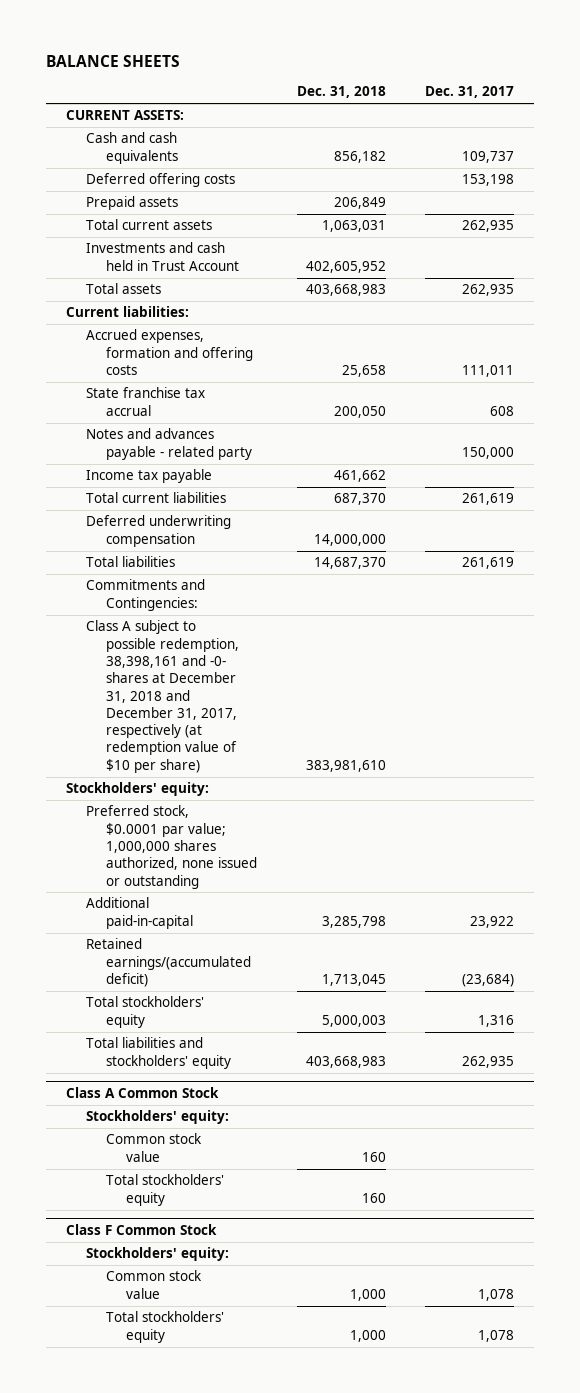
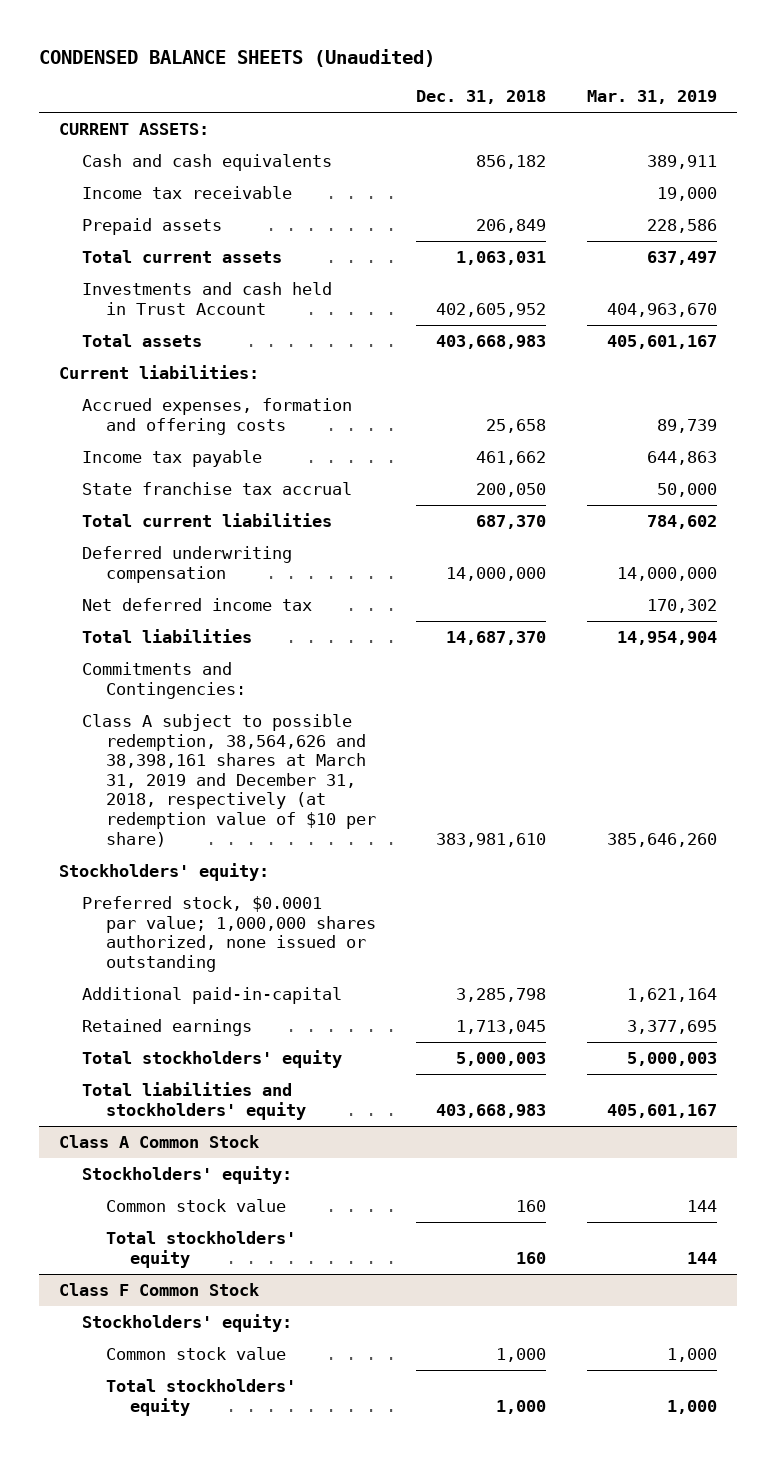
[46,54,181,67] BALANCE SHEETS -> [38,49,435,68] CONDENSED BALANCE SHEETS (Unaudited)
[425,86,515,99] Dec. 31, 2017 -> none
none -> [586,90,717,105] Mar. 31, 2019
[86,173,236,188] Deferred offering costs -> none
none -> [82,185,293,199] Income tax receivable
[86,428,253,460] Notes and advances payable - related party -> none
[86,387,206,416] State franchise tax accrual -> [82,481,353,495] State franchise tax accrual
none -> [82,597,313,611] Net deferred income tax
[86,620,240,773] Class A subject to possible redemption, 38,398,161 and -0- shares at December 31, 2018 and December 31, 2017, respectively (at redemption value of $10 per share) -> [82,713,377,847] Class A subject to possible redemption, 38,564,626 and 38,398,161 shares at March 31, 2019 and December 31, 2018, respectively (at redemption value of $10 per share)
[86,938,252,988] Retained earnings/(accumulated deficit) -> [82,1018,253,1036] Retained earnings

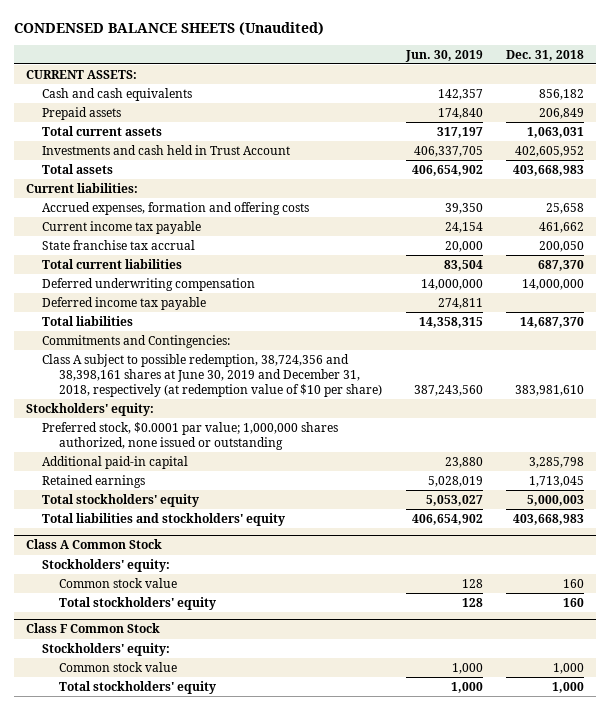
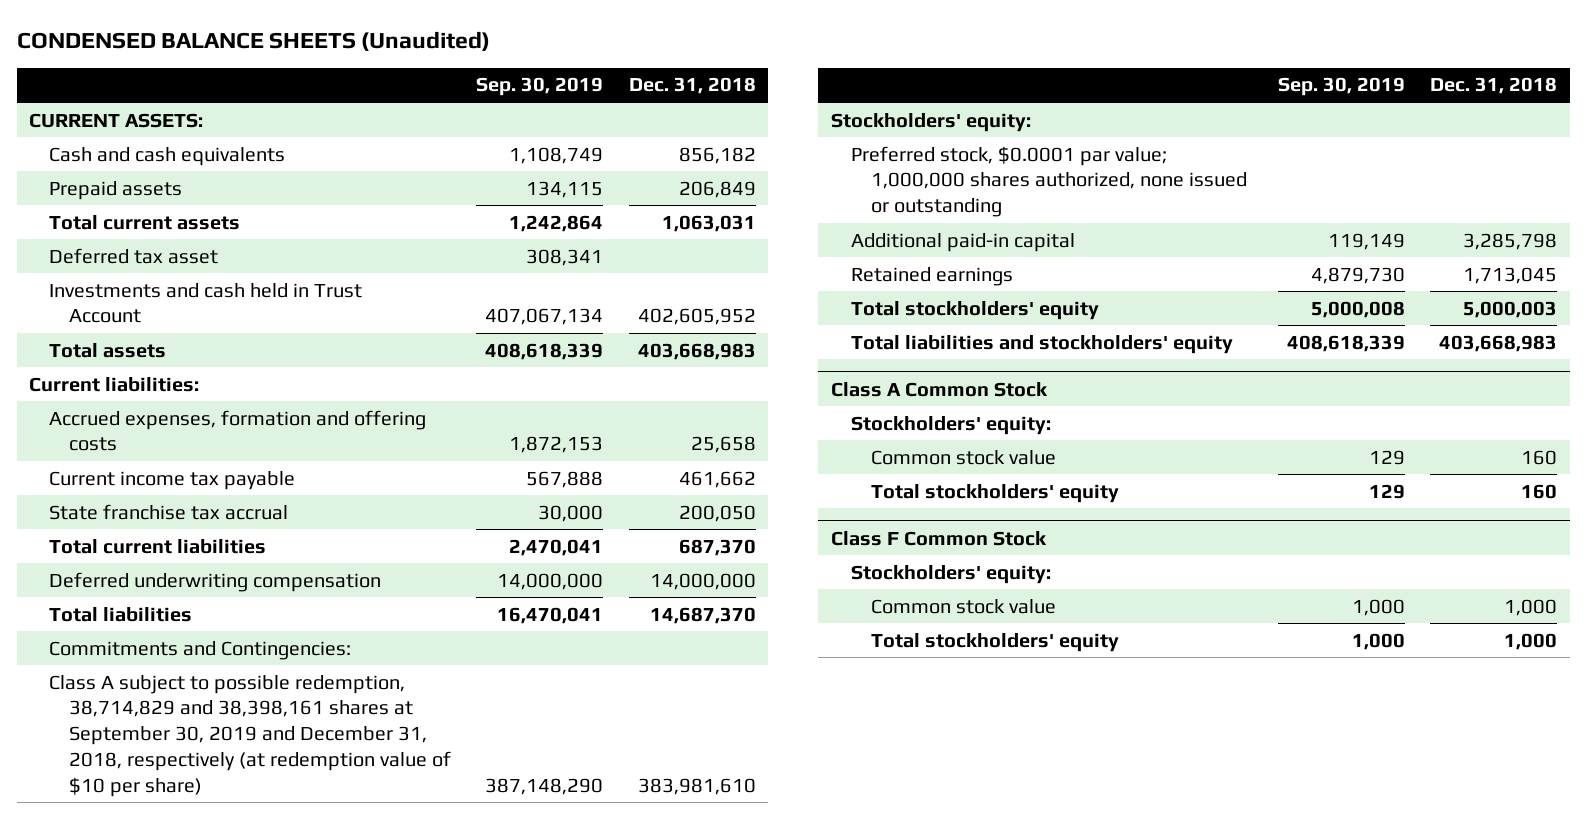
[404,49,483,62] Jun. 30, 2019 -> none
none -> [476,77,604,97] Sep. 30, 2019
none -> [49,247,219,264] Deferred tax asset
[42,296,207,310] Deferred income tax payable -> none
[42,353,383,397] Class A subject to possible redemption, 38,724,356 and 38,398,161 shares at June 30, 2019 and December 31, 2018, respectively (at redemption value of $10 per share) -> [49,674,452,797] Class A subject to possible redemption, 38,714,829 and 38,398,161 shares at September 30, 2019 and December 31, 2018, respectively (at redemption value of $10 per share)

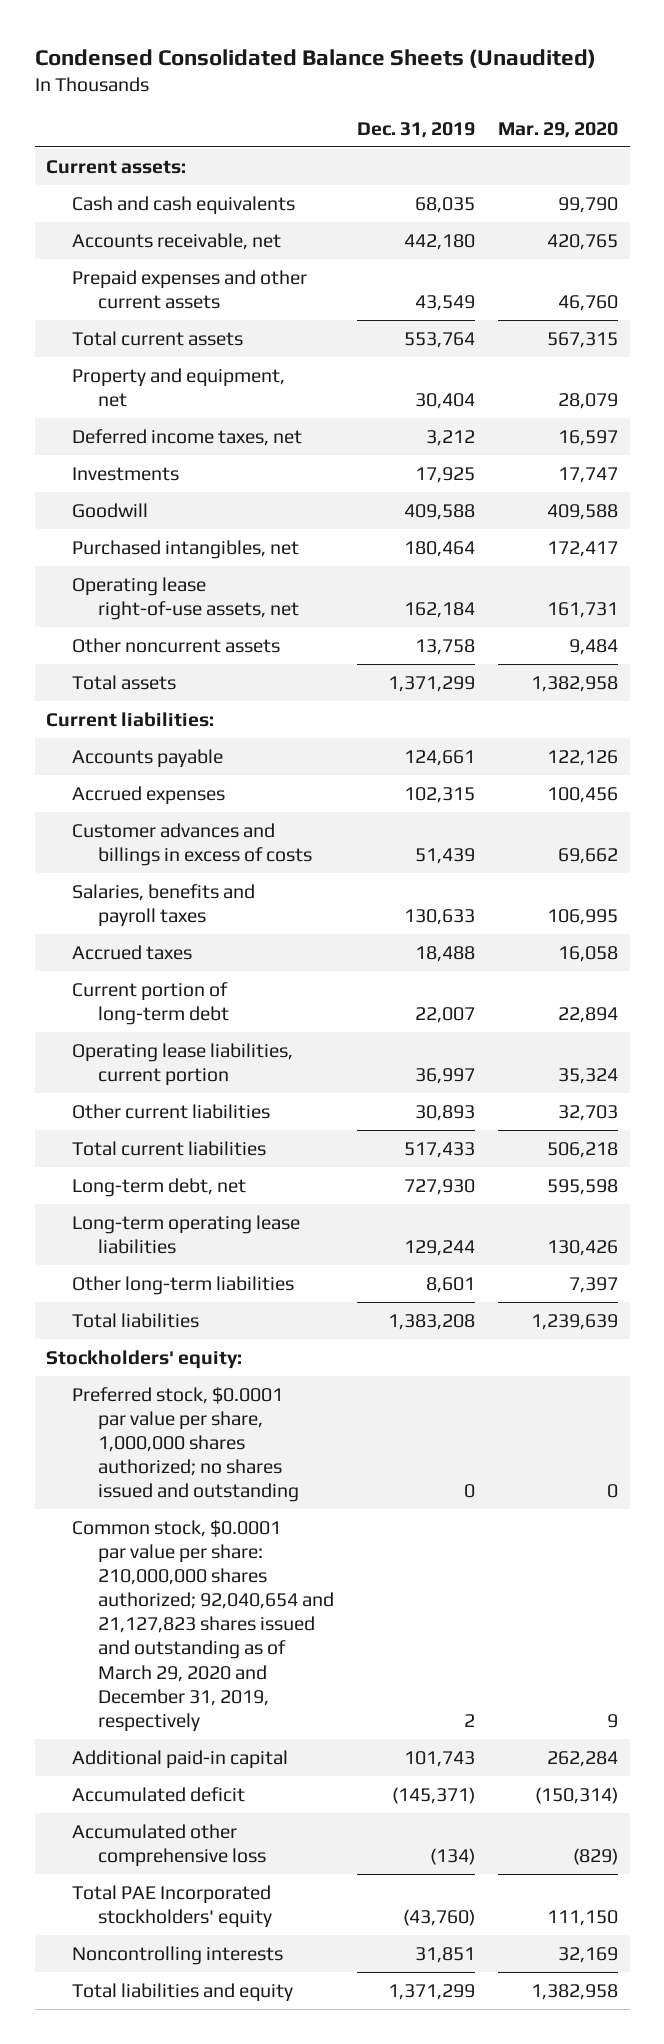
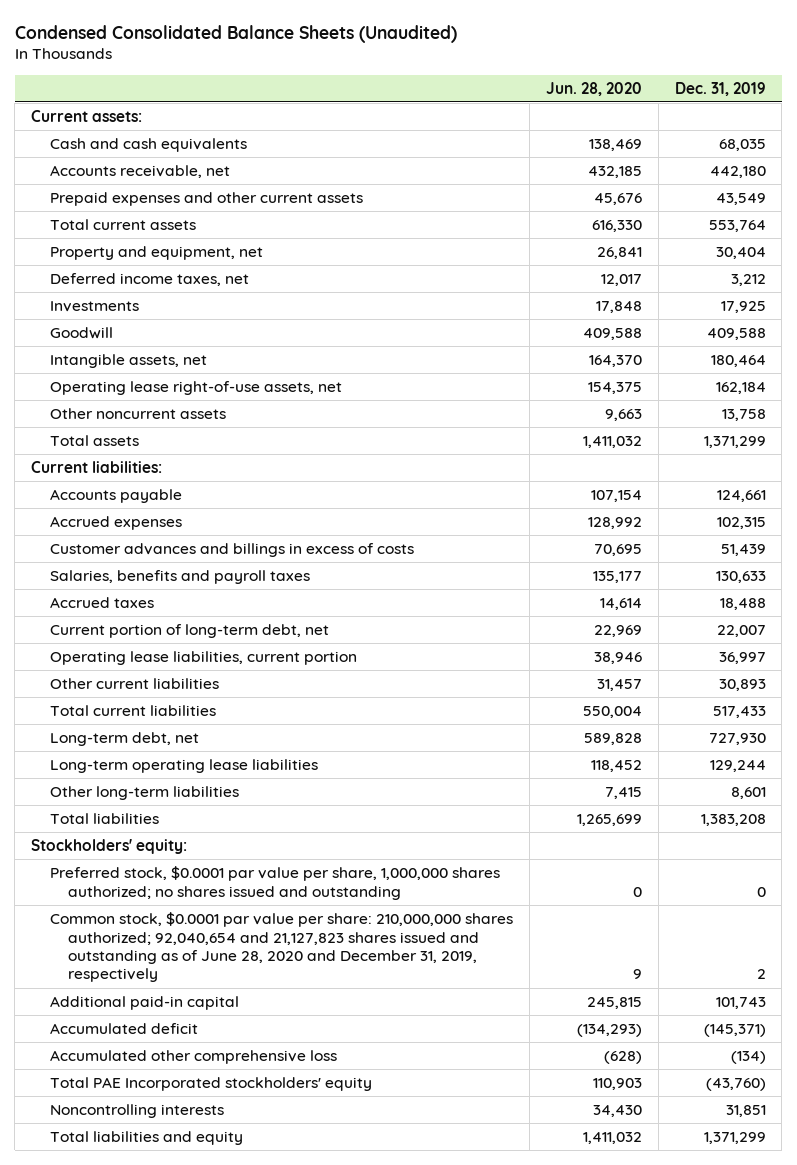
[498,121,619,138] Mar. 29, 2020 -> none
none -> [545,81,642,96] Jun. 28, 2020
[72,539,300,559] Purchased intangibles, net -> [49,354,207,369] Intangible assets, net
[72,981,229,1025] Current portion of long-term debt -> [49,624,329,639] Current portion of long-term debt, net
[72,1519,334,1732] Common stock, $0.0001 par value per share: 210,000,000 shares authorized; 92,040,654 and 21,127,823 shares issued and outstanding as of March 29, 2020 and December 31, 2019, respectively -> [49,912,513,983] Common stock, $0.0001 par value per share: 210,000,000 shares authorized; 92,040,654 and 21,127,823 shares issued and outstanding as of June 28, 2020 and December 31, 2019, respectively

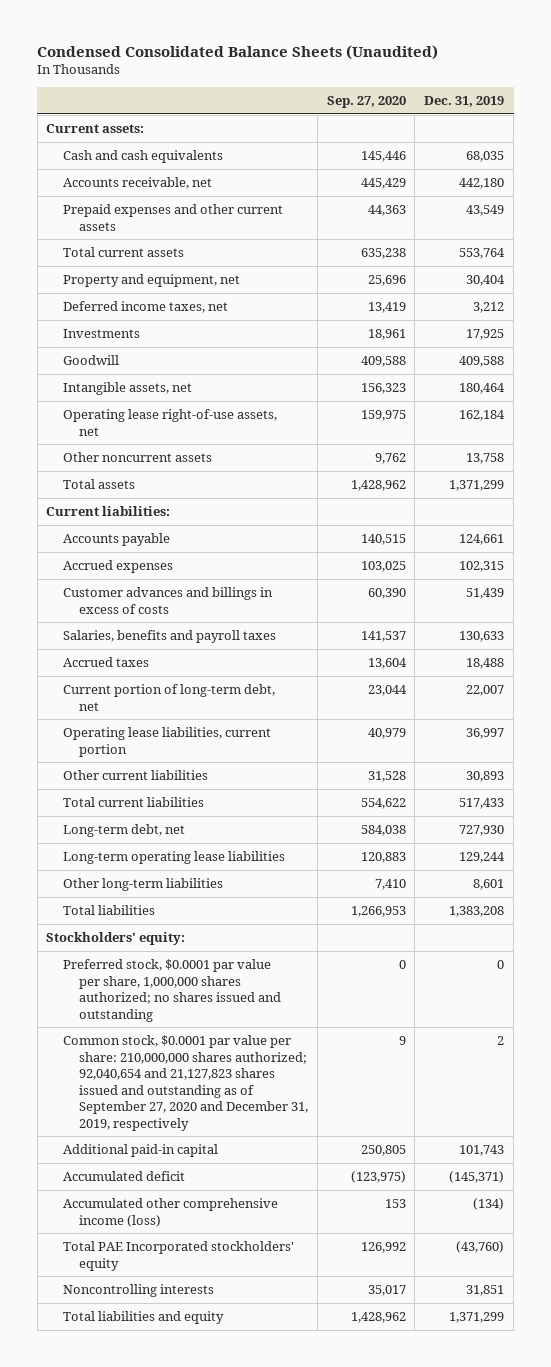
[545,81,642,96] Jun. 28, 2020 -> none
none -> [326,96,406,109] Sep. 27, 2020
[49,912,513,983] Common stock, $0.0001 par value per share: 210,000,000 shares authorized; 92,040,654 and 21,127,823 shares issued and outstanding as of June 28, 2020 and December 31, 2019, respectively -> [62,1035,308,1131] Common stock, $0.0001 par value per share: 210,000,000 shares authorized; 92,040,654 and 21,127,823 shares issued and outstanding as of September 27, 2020 and December 31, 2019, respectively
[49,1050,337,1065] Accumulated other comprehensive loss -> [62,1198,278,1227] Accumulated other comprehensive income (loss)

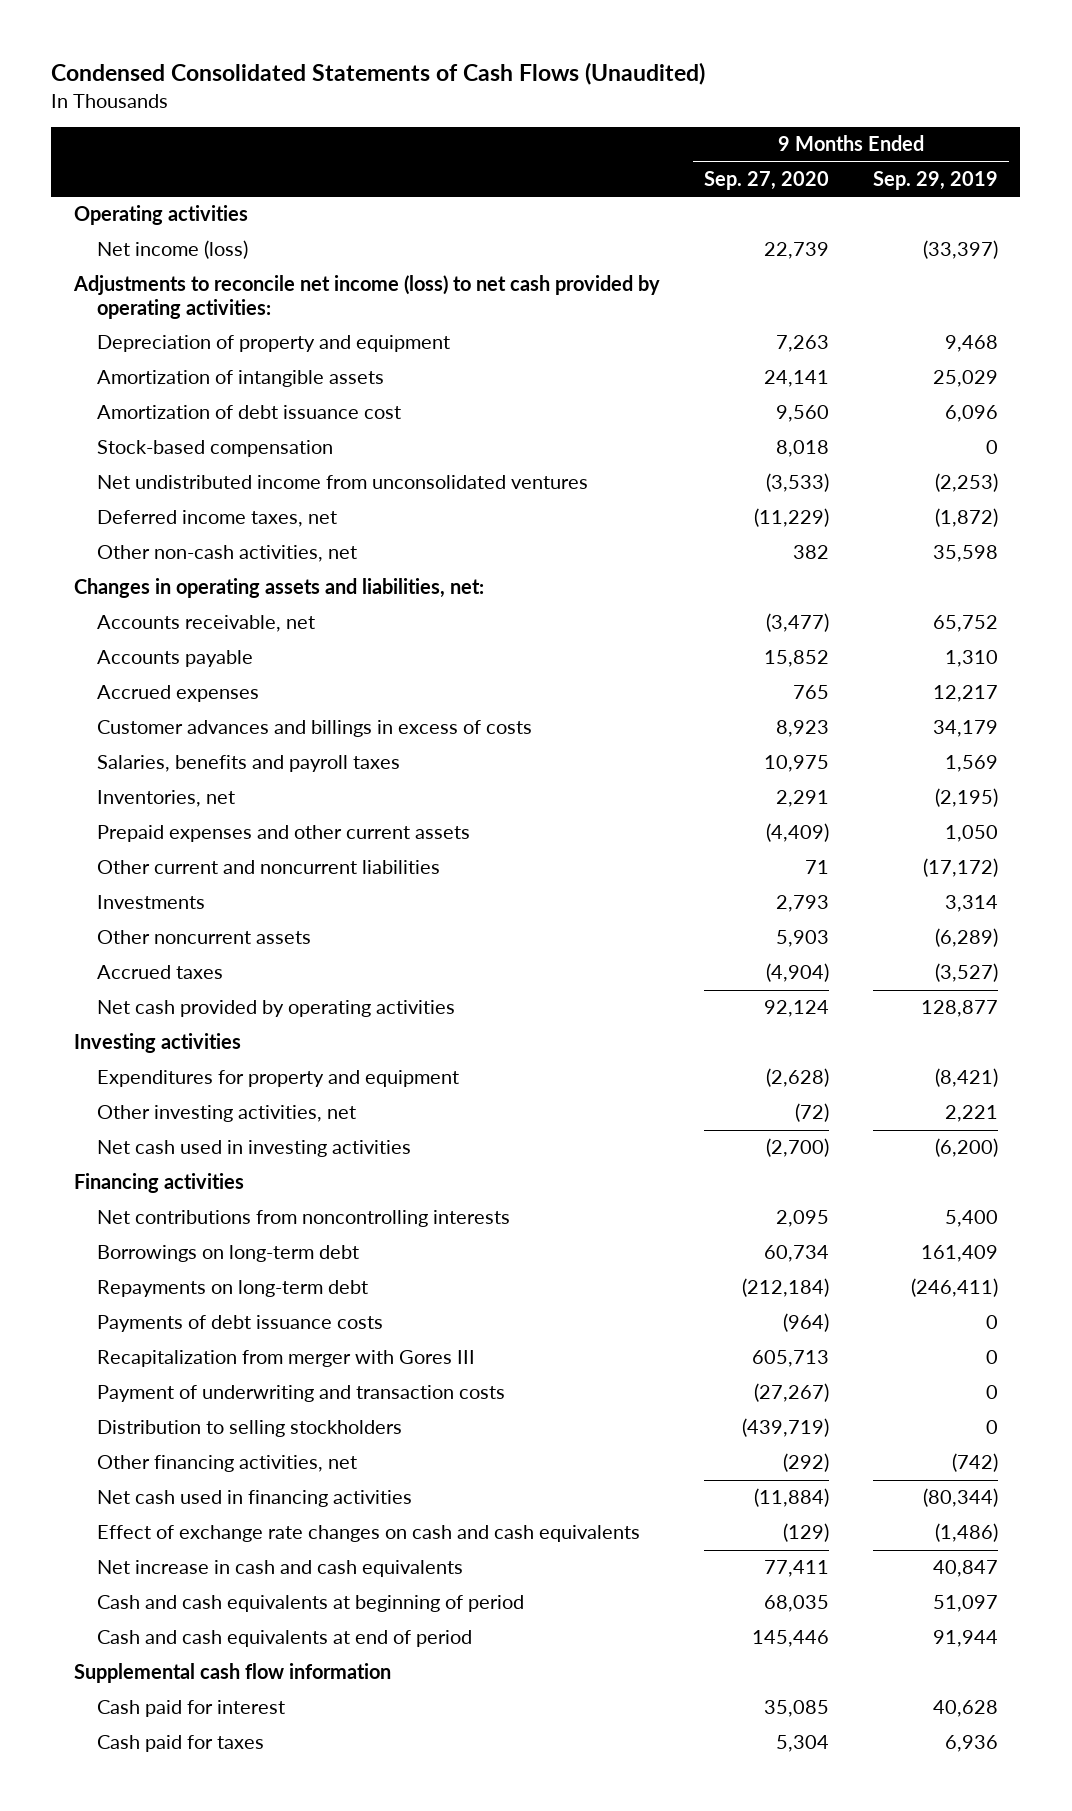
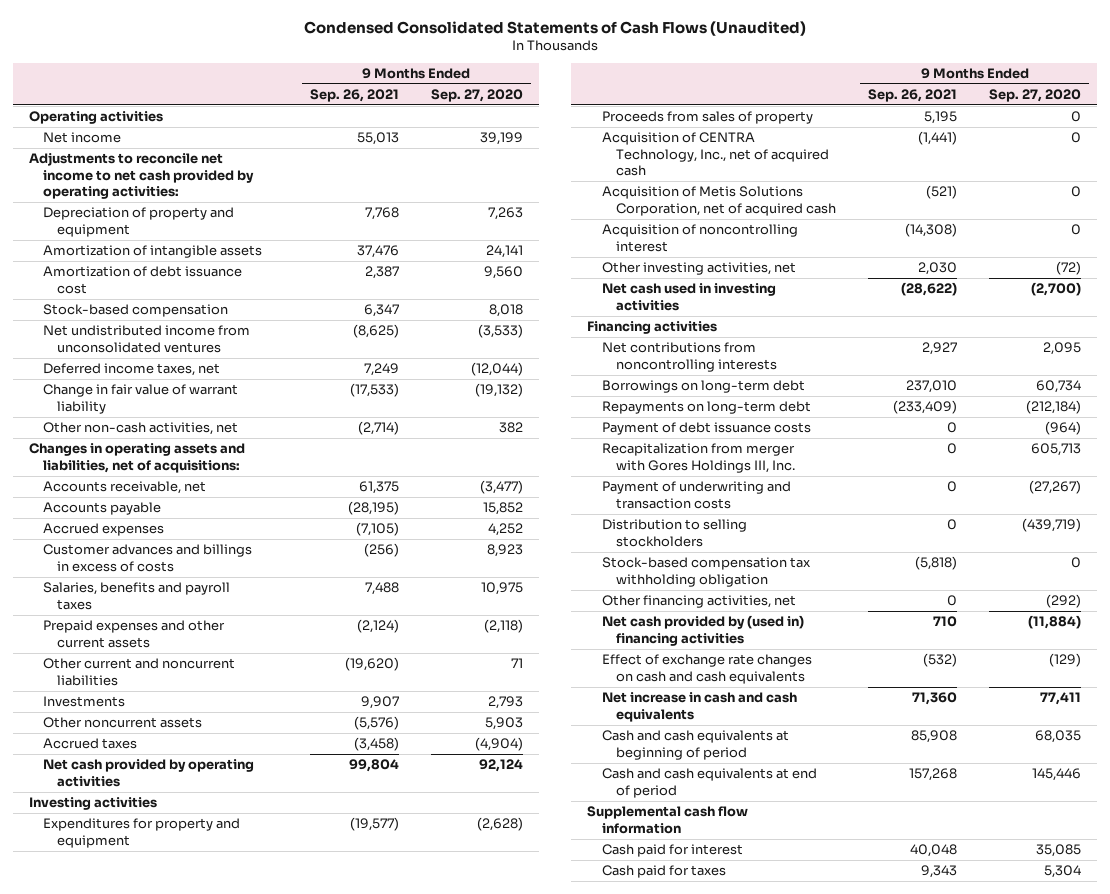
[873,170,999,190] Sep. 29, 2019 -> none
none -> [309,88,399,102] Sep. 26, 2021
[97,240,249,260] Net income (loss) -> [43,132,122,144] Net income
[763,242,829,260] 22,739 -> [479,132,523,146] 39,199
[72,275,660,319] Adjustments to reconcile net income (loss) to net cash provided by operating activities: -> [28,152,255,200] Adjustments to reconcile net income to net cash provided by operating activities:
[753,508,829,528] (11,229) -> [470,362,523,377] (12,044)
none -> [43,384,239,414] Change in fair value of warrant liability
[73,578,484,599] Changes in operating assets and liabilities, net: -> [28,443,245,473] Changes in operating assets and liabilities, net of acquisitions:
[792,685,829,700] 765 -> [487,523,523,537] 4,252
[97,790,236,808] Inventories, net -> none
[765,823,829,843] (4,409) -> [483,619,523,634] (2,118)
none -> [601,111,813,125] Proceeds from sales of property
none -> [601,132,829,177] Acquisition of CENTRA Technology, Inc., net of acquired cash
none -> [601,186,836,216] Acquisition of Metis Solutions Corporation, net of acquired cash
none -> [601,224,798,252] Acquisition of noncontrolling interest
[97,1315,384,1333] Payments of debt issuance costs -> [601,422,811,436] Payment of debt issuance costs
[97,1350,476,1368] Recapitalization from merger with Gores III -> [601,443,795,473] Recapitalization from merger with Gores Holdings III, Inc.
none -> [601,557,811,587] Stock-based compensation tax withholding obligation
[97,1490,413,1508] Net cash used in financing activities -> [601,615,804,646] Net cash provided by (used in) financing activities

